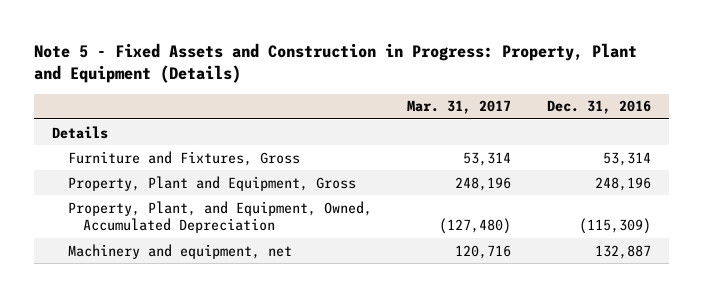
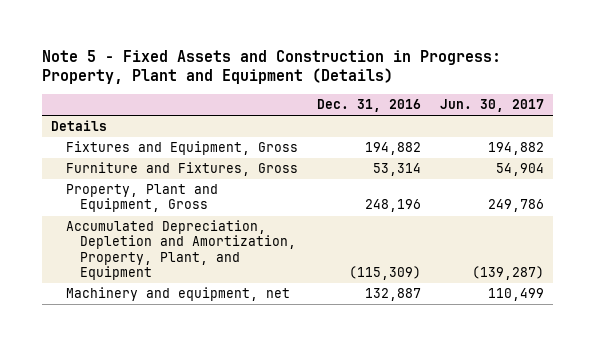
[407,100,512,115] Mar. 31, 2017 -> none
none -> [439,99,544,113] Jun. 30, 2017
none -> [65,141,298,156] Fixtures and Equipment, Gross
[67,200,372,234] Property, Plant, and Equipment, Owned, Accumulated Depreciation -> [65,220,297,280] Accumulated Depreciation, Depletion and Amortization, Property, Plant, and Equipment

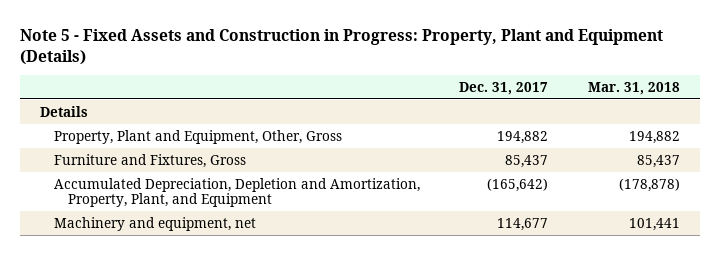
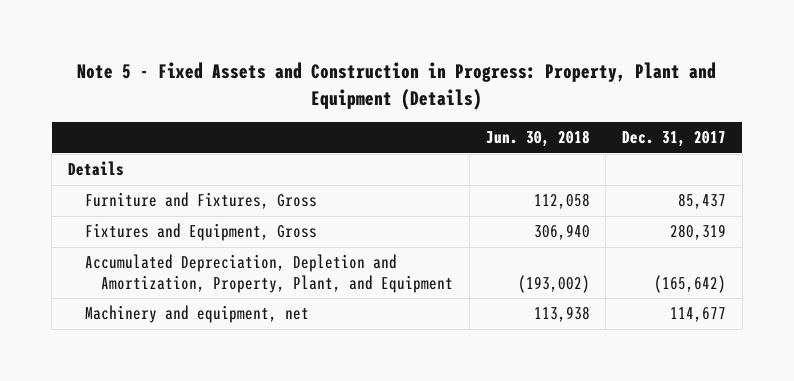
[587,81,680,95] Mar. 31, 2018 -> none
none -> [485,130,590,148] Jun. 30, 2018
[53,129,342,144] Property, Plant and Equipment, Other, Gross -> none
none -> [84,223,317,242] Fixtures and Equipment, Gross

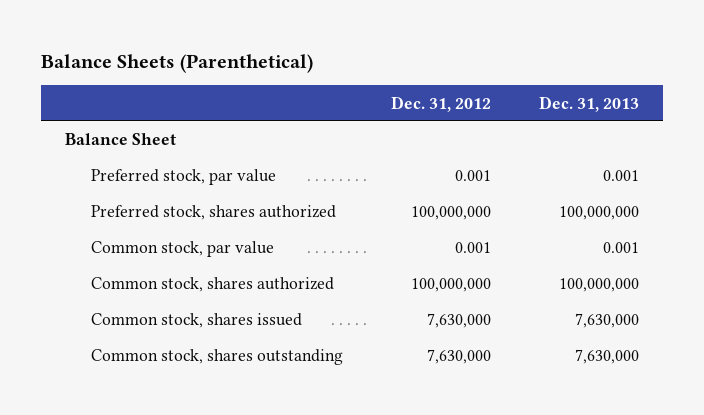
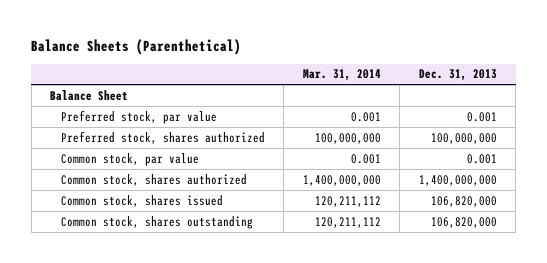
[391,95,492,112] Dec. 31, 2012 -> none
none -> [302,69,381,82] Mar. 31, 2014
[558,278,639,293] 100,000,000 -> [418,174,497,186] 1,400,000,000
[574,313,639,329] 7,630,000 -> [430,195,497,207] 106,820,000
[574,349,639,365] 7,630,000 -> [430,216,497,228] 106,820,000

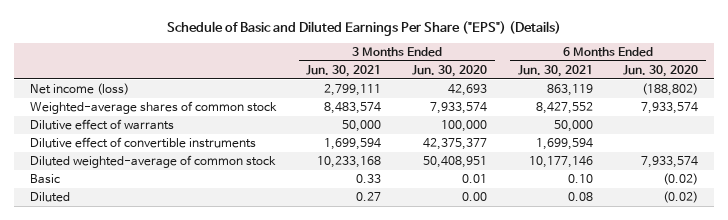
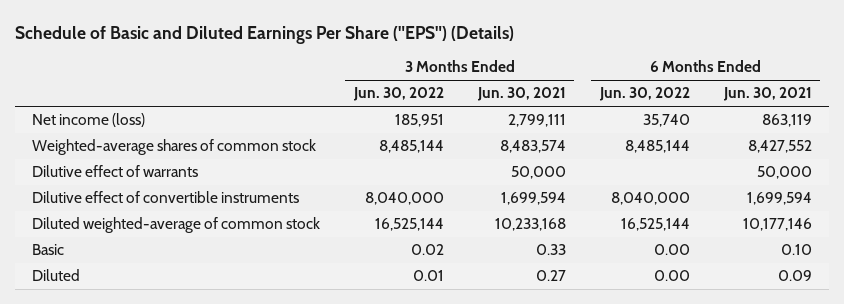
[411,64,487,77] Jun. 30, 2020 -> none
[623,64,699,77] Jun. 30, 2020 -> none
none -> [352,87,444,102] Jun. 30, 2022
none -> [598,87,690,102] Jun. 30, 2022
[567,191,593,201] 0.08 -> [777,270,812,282] 0.09

